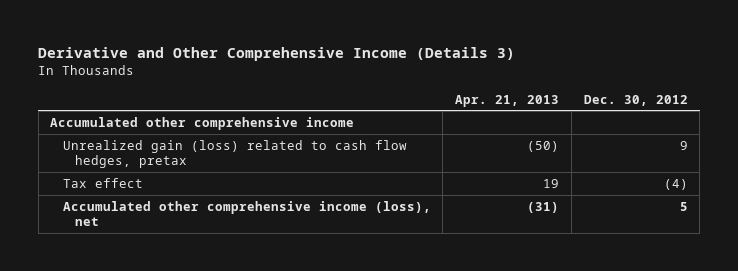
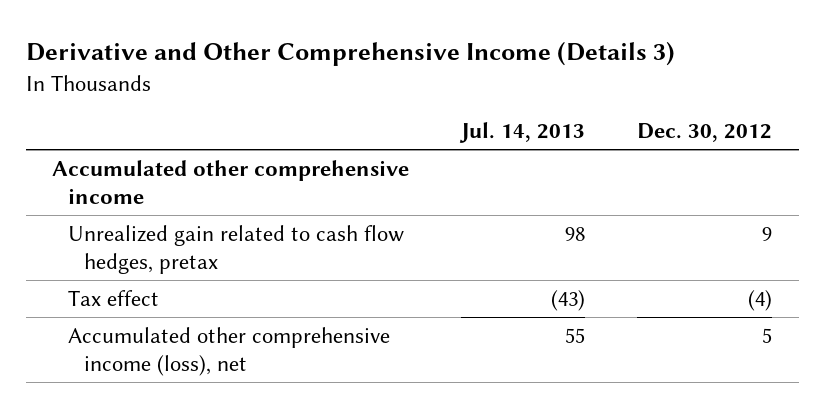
[455,94,560,107] Apr. 21, 2013 -> none
none -> [459,122,586,144] Jul. 14, 2013
[62,139,407,169] Unrealized gain (loss) related to cash flow hedges, pretax -> [67,224,404,274] Unrealized gain related to cash flow hedges, pretax

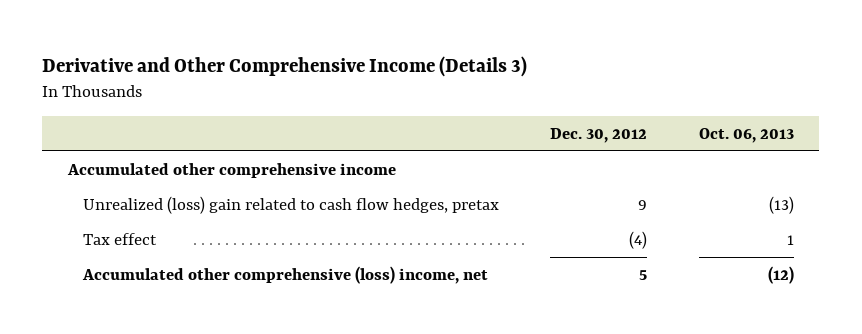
[459,122,586,144] Jul. 14, 2013 -> none
none -> [698,127,794,143] Oct. 06, 2013
[67,224,404,274] Unrealized gain related to cash flow hedges, pretax -> [83,195,500,214] Unrealized (loss) gain related to cash flow hedges, pretax
[67,326,390,376] Accumulated other comprehensive income (loss), net -> [82,265,489,284] Accumulated other comprehensive (loss) income, net

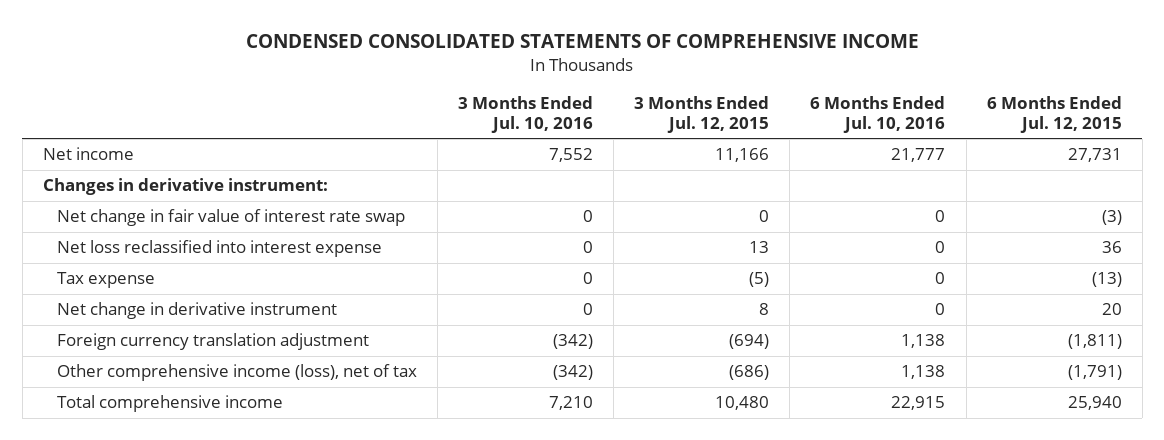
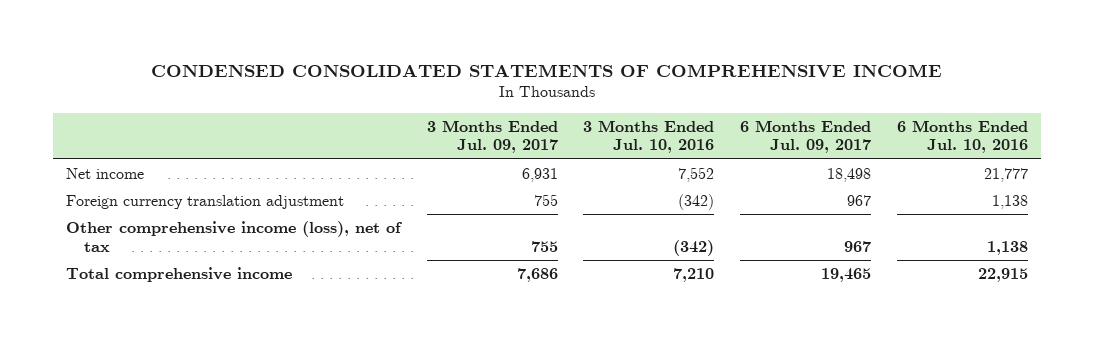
[634,95,770,133] 3 Months Ended Jul. 12, 2015 -> none
[986,95,1122,133] 6 Months Ended Jul. 12, 2015 -> none
none -> [426,119,558,154] 3 Months Ended Jul. 09, 2017
none -> [740,119,872,154] 6 Months Ended Jul. 09, 2017
[42,178,328,196] Changes in derivative instrument: -> none
[57,209,406,227] Net change in fair value of interest rate swap -> none
[57,240,383,258] Net loss reclassified into interest expense -> none
[57,272,156,289] Tax expense -> none
[57,302,338,320] Net change in derivative instrument -> none

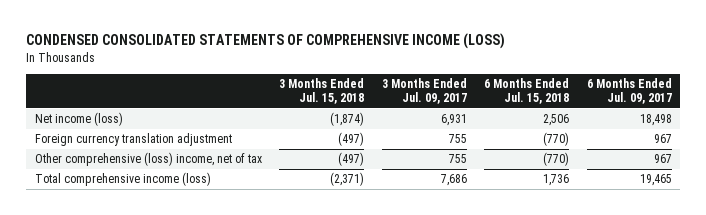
[150,63,942,77] CONDENSED CONSOLIDATED STATEMENTS OF COMPREHENSIVE INCOME -> [26,33,506,50] CONDENSED CONSOLIDATED STATEMENTS OF COMPREHENSIVE INCOME (LOSS)
[583,119,715,154] 3 Months Ended Jul. 10, 2016 -> none
[897,119,1029,154] 6 Months Ended Jul. 10, 2016 -> none
none -> [279,78,365,105] 3 Months Ended Jul. 15, 2018
none -> [484,78,570,105] 6 Months Ended Jul. 15, 2018
[65,168,144,180] Net income -> [34,112,123,127] Net income (loss)
[65,221,402,252] Other comprehensive income (loss), net of tax -> [34,152,262,167] Other comprehensive (loss) income, net of tax
[65,267,292,283] Total comprehensive income -> [34,172,211,187] Total comprehensive income (loss)

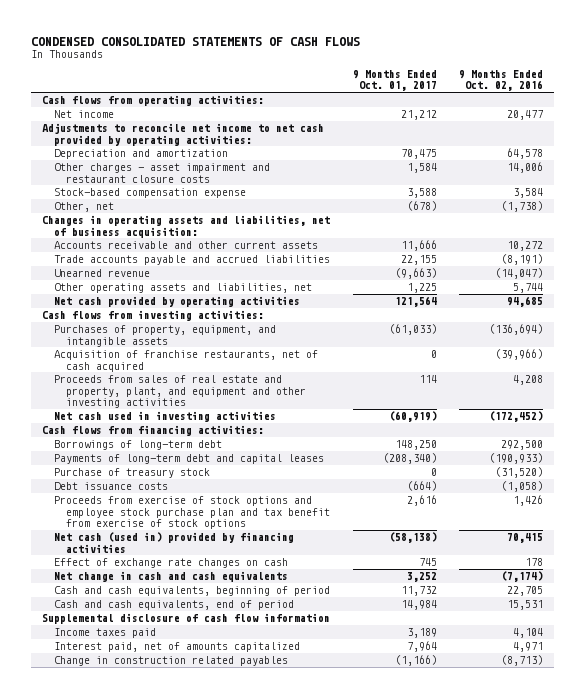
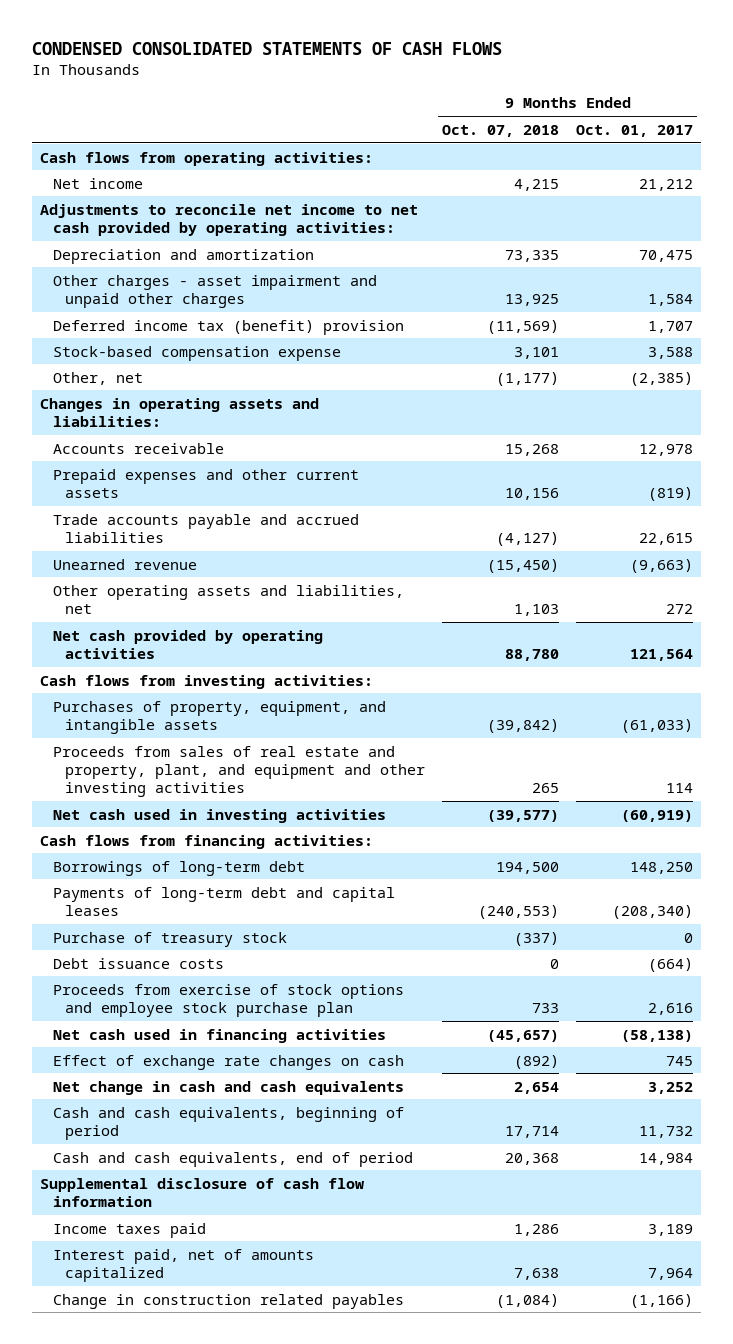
[458,70,543,92] 9 Months Ended Oct. 02, 2016 -> none
none -> [442,124,560,137] Oct. 07, 2018
[54,163,271,183] Other charges - asset impairment and restaurant closure costs -> [52,274,377,308] Other charges - asset impairment and unpaid other charges
none -> [52,319,404,335] Deferred income tax (benefit) provision
[406,201,437,212] (678) -> [629,371,693,386] (2,385)
[42,215,331,238] Changes in operating assets and liabilities, net of business acquisition: -> [39,397,319,427] Changes in operating assets and liabilities:
[54,241,319,250] Accounts receivable and other current assets -> [52,442,224,454] Accounts receivable
[400,240,437,252] 11,666 -> [638,443,693,456] 12,978
none -> [52,468,359,498] Prepaid expenses and other current assets
[400,255,437,266] 22,155 -> [638,532,693,545] 22,615
[406,283,437,294] 1,225 -> [665,603,693,614] 272
[54,350,319,372] Acquisition of franchise restaurants, net of cash acquired -> none
[54,496,331,529] Proceeds from exercise of stock options and employee stock purchase plan and tax benefit from exercise of stock options -> [52,983,404,1017] Proceeds from exercise of stock options and employee stock purchase plan
[54,532,295,553] Net cash (used in) provided by financing activities -> [52,1028,386,1043] Net cash used in financing activities

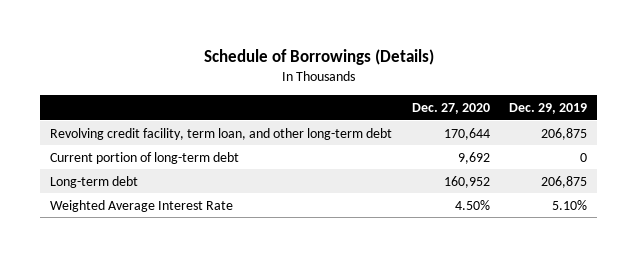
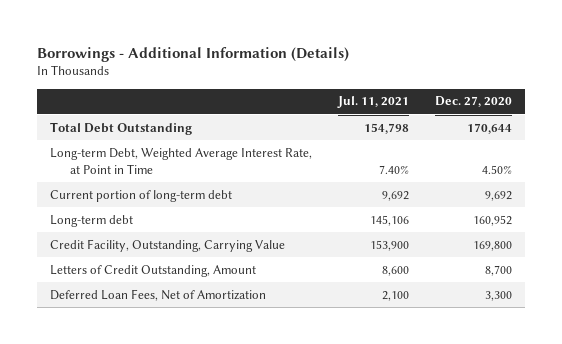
[203,49,434,66] Schedule of Borrowings (Details) -> [36,46,349,62] Borrowings - Additional Information (Details)
[509,103,588,115] Dec. 29, 2019 -> none
none -> [337,96,410,109] Jul. 11, 2021
[49,127,392,140] Revolving credit facility, term loan, and other long-term debt -> [50,121,193,135] Total Debt Outstanding
none -> [50,147,313,174] Long-term Debt, Weighted Average Interest Rate, at Point in Time
[49,199,233,212] Weighted Average Interest Rate -> none
none -> [50,238,286,252] Credit Facility, Outstanding, Carrying Value
none -> [50,264,257,277] Letters of Credit Outstanding, Amount
none -> [50,288,267,301] Deferred Loan Fees, Net of Amortization

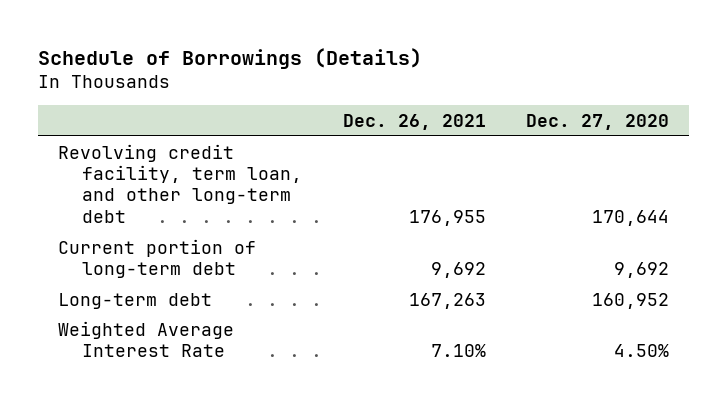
[36,46,349,62] Borrowings - Additional Information (Details) -> [37,47,422,69] Schedule of Borrowings (Details)
[337,96,410,109] Jul. 11, 2021 -> none
none -> [342,113,486,130] Dec. 26, 2021
[50,147,313,174] Long-term Debt, Weighted Average Interest Rate, at Point in Time -> none
[50,121,193,135] Total Debt Outstanding -> [57,143,303,223] Revolving credit facility, term loan, and other long-term debt
[50,238,286,252] Credit Facility, Outstanding, Carrying Value -> none
[50,264,257,277] Letters of Credit Outstanding, Amount -> none
[50,288,267,301] Deferred Loan Fees, Net of Amortization -> none
none -> [57,320,234,357] Weighted Average Interest Rate

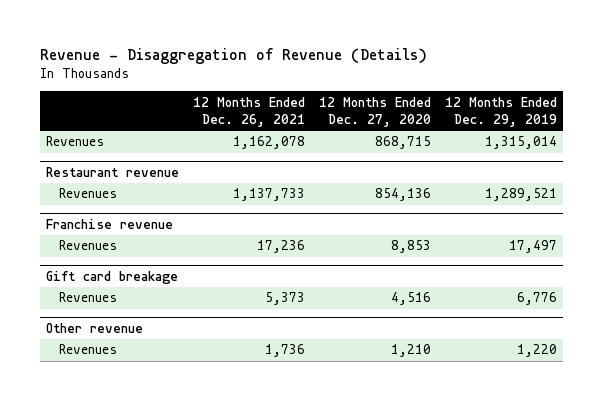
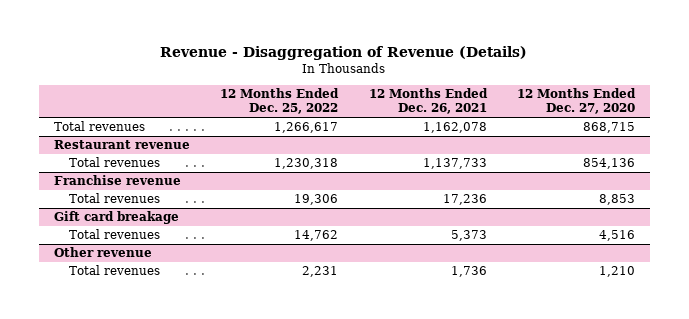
[444,96,557,128] 12 Months Ended Dec. 29, 2019 -> none
none -> [220,87,340,115] 12 Months Ended Dec. 25, 2022
[46,136,105,147] Revenues -> [54,121,146,132] Total revenues
[59,188,118,199] Revenues -> [69,157,161,168] Total revenues
[59,240,118,251] Revenues -> [69,193,161,204] Total revenues
[59,292,118,303] Revenues -> [69,229,161,240] Total revenues
[59,344,118,355] Revenues -> [69,265,161,276] Total revenues

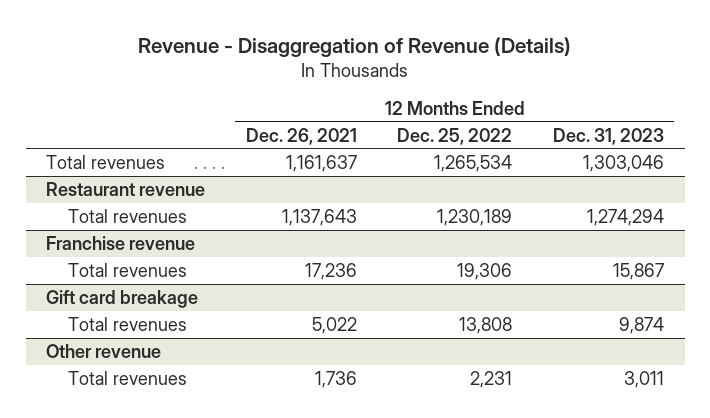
[516,87,636,115] 12 Months Ended Dec. 27, 2020 -> none
none -> [553,127,665,145] Dec. 31, 2023
[274,122,339,134] 1,266,617 -> [434,154,513,172] 1,265,534
[422,122,487,134] 1,162,078 -> [285,154,357,172] 1,161,637
[274,158,339,170] 1,230,318 -> [437,208,513,226] 1,230,189
[422,158,487,170] 1,137,733 -> [281,208,357,226] 1,137,643
[294,230,339,242] 14,762 -> [459,316,513,334] 13,808
[450,230,487,242] 5,373 -> [311,316,357,334] 5,022

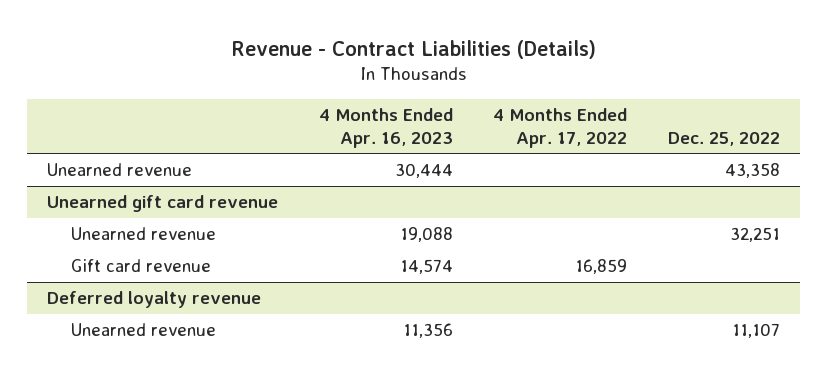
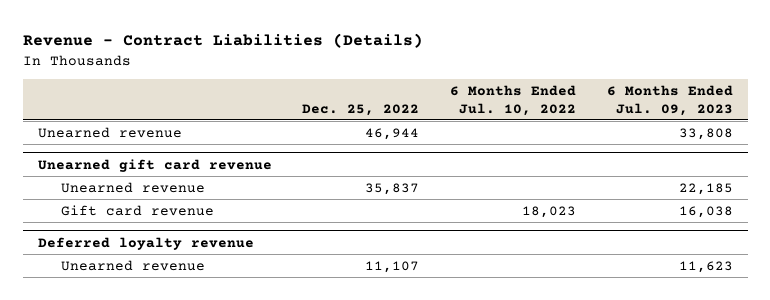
[318,107,453,148] 4 Months Ended Apr. 16, 2023 -> none
[493,107,628,148] 4 Months Ended Apr. 17, 2022 -> none
none -> [450,84,577,116] 6 Months Ended Jul. 10, 2022
none -> [606,84,733,116] 6 Months Ended Jul. 09, 2023
[724,163,780,179] 43,358 -> [365,127,420,140] 46,944
[729,227,780,243] 32,251 -> [365,182,420,195] 35,837

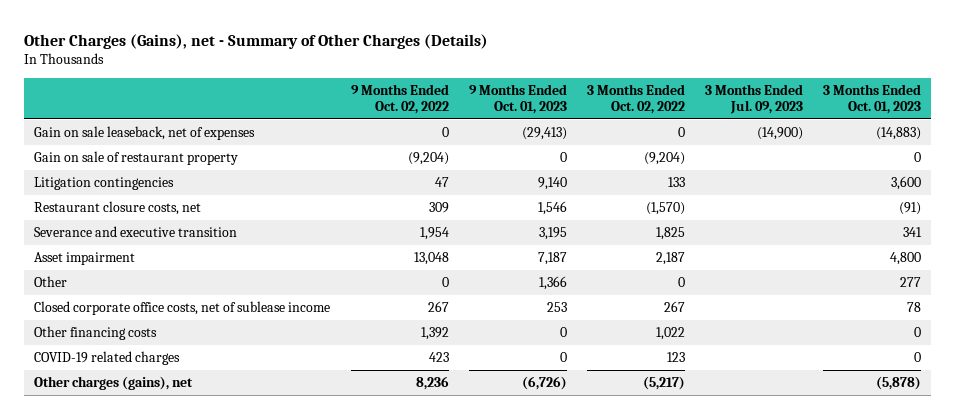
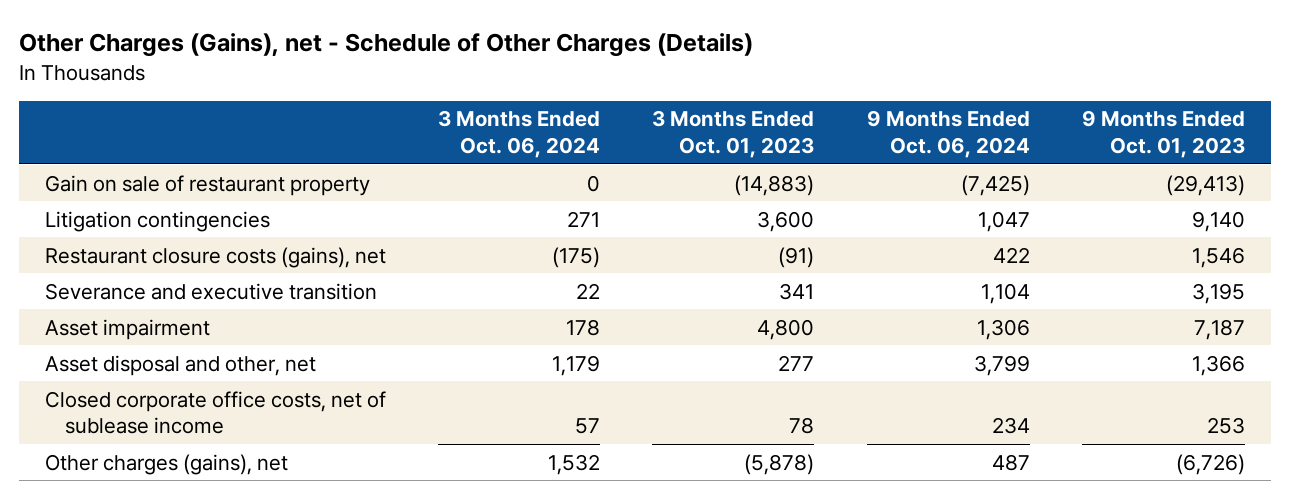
[24,33,489,49] Other Charges (Gains), net - Summary of Other Charges (Details) -> [18,33,753,58] Other Charges (Gains), net - Schedule of Other Charges (Details)
[350,84,449,115] 9 Months Ended Oct. 02, 2022 -> none
[586,84,685,115] 3 Months Ended Oct. 02, 2022 -> none
[705,84,804,115] 3 Months Ended Jul. 09, 2023 -> none
none -> [438,110,601,158] 3 Months Ended Oct. 06, 2024
none -> [866,110,1030,158] 9 Months Ended Oct. 06, 2024
[34,151,239,166] Gain on sale of restaurant property -> none
[34,126,256,141] Gain on sale leaseback, net of expenses -> [44,174,370,196] Gain on sale of restaurant property
[34,201,202,216] Restaurant closure costs, net -> [44,246,386,268] Restaurant closure costs (gains), net
[34,276,68,288] Other -> [44,354,316,376] Asset disposal and other, net
[34,326,158,341] Other financing costs -> none
[34,351,181,366] COVID-19 related charges -> none

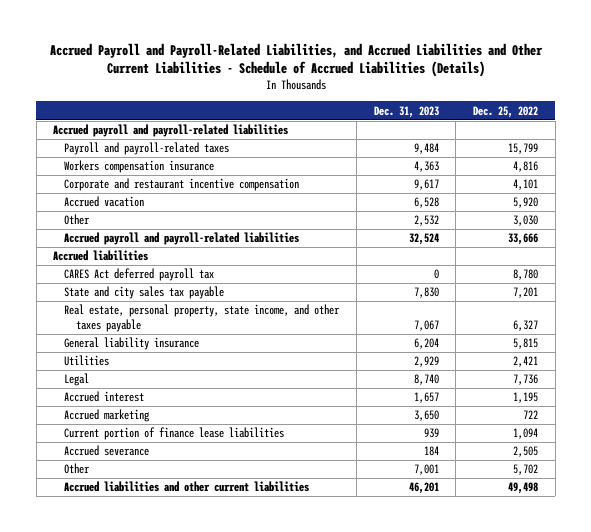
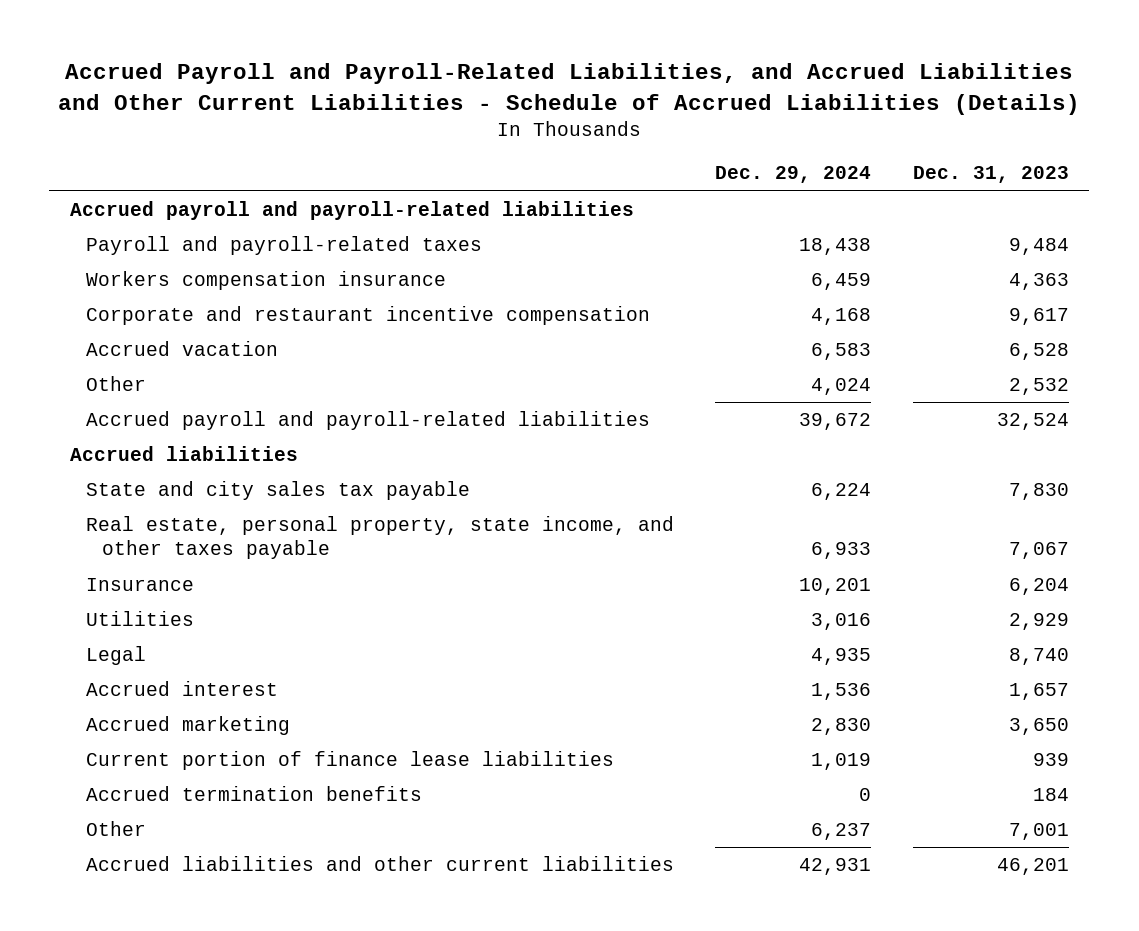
[473,105,539,118] Dec. 25, 2022 -> none
none -> [715,166,872,184] Dec. 29, 2024
[64,268,215,282] CARES Act deferred payroll tax -> none
[64,337,200,351] General liability insurance -> [85,578,194,592] Insurance
[64,445,150,457] Accrued severance -> [85,786,422,802] Accrued termination benefits

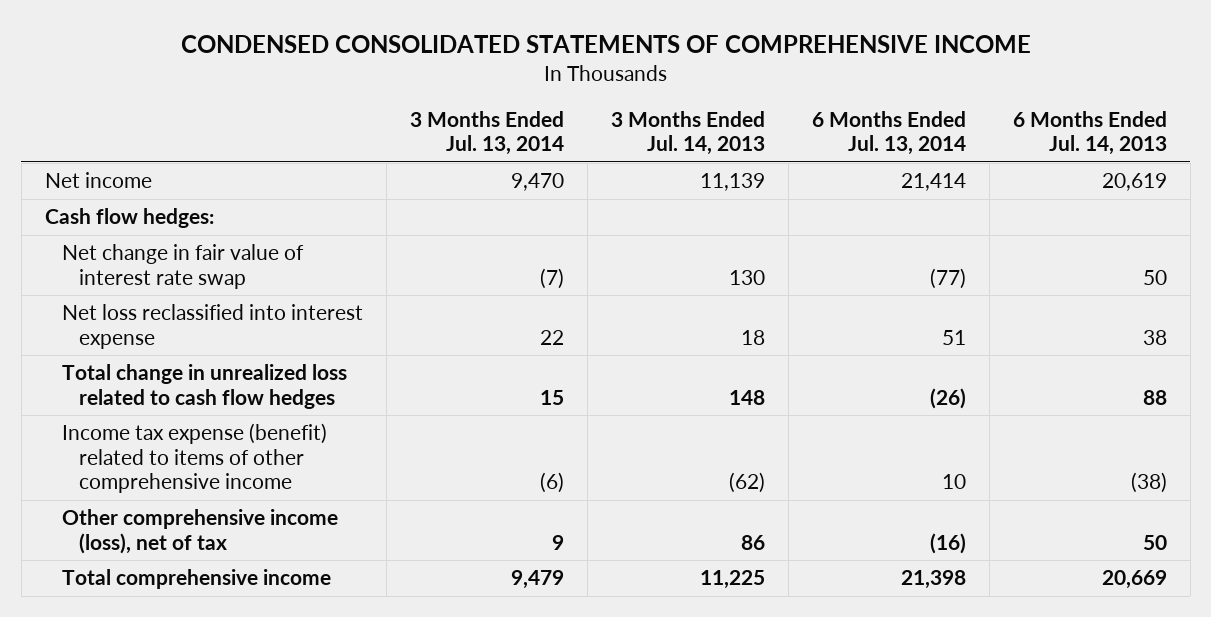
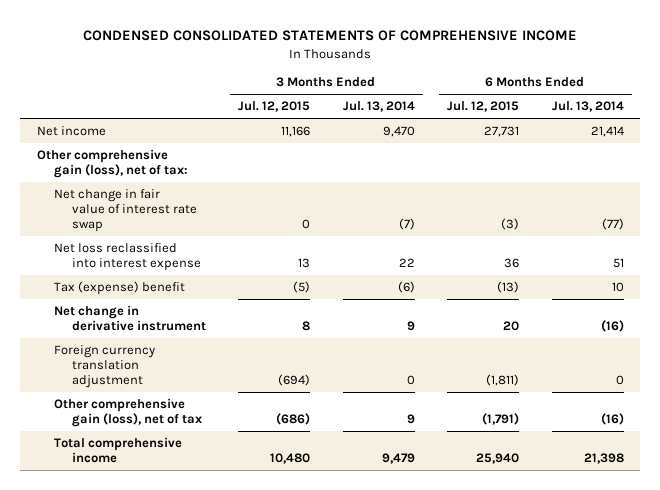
[610,110,765,156] 3 Months Ended Jul. 14, 2013 -> none
[1012,110,1167,156] 6 Months Ended Jul. 14, 2013 -> none
none -> [238,101,311,113] Jul. 12, 2015
none -> [447,101,520,113] Jul. 12, 2015
[44,208,214,229] Cash flow hedges: -> [36,148,189,178] Other comprehensive gain (loss), net of tax:
[61,364,347,409] Total change in unrealized loss related to cash flow hedges -> none
[61,423,327,494] Income tax expense (benefit) related to items of other comprehensive income -> none
none -> [54,280,186,295] Tax (expense) benefit
none -> [54,304,206,331] Net change in derivative instrument
none -> [54,344,156,388] Foreign currency translation adjustment
[61,509,338,554] Other comprehensive income (loss), net of tax -> [54,397,202,427] Other comprehensive gain (loss), net of tax

